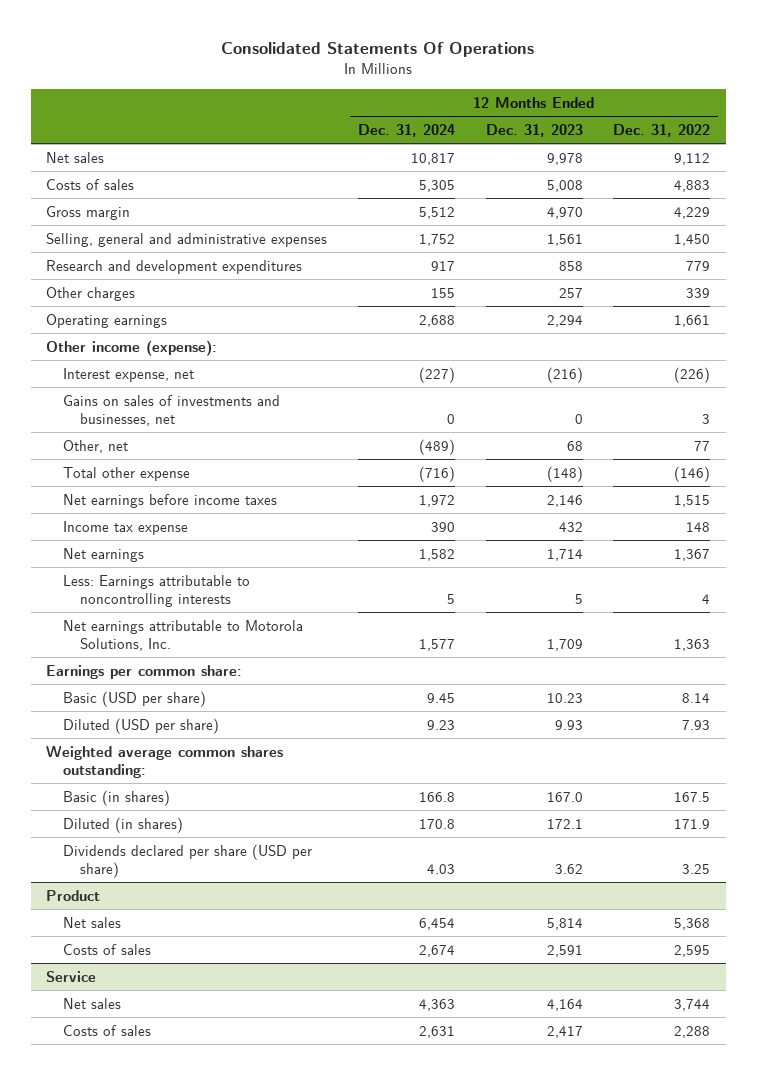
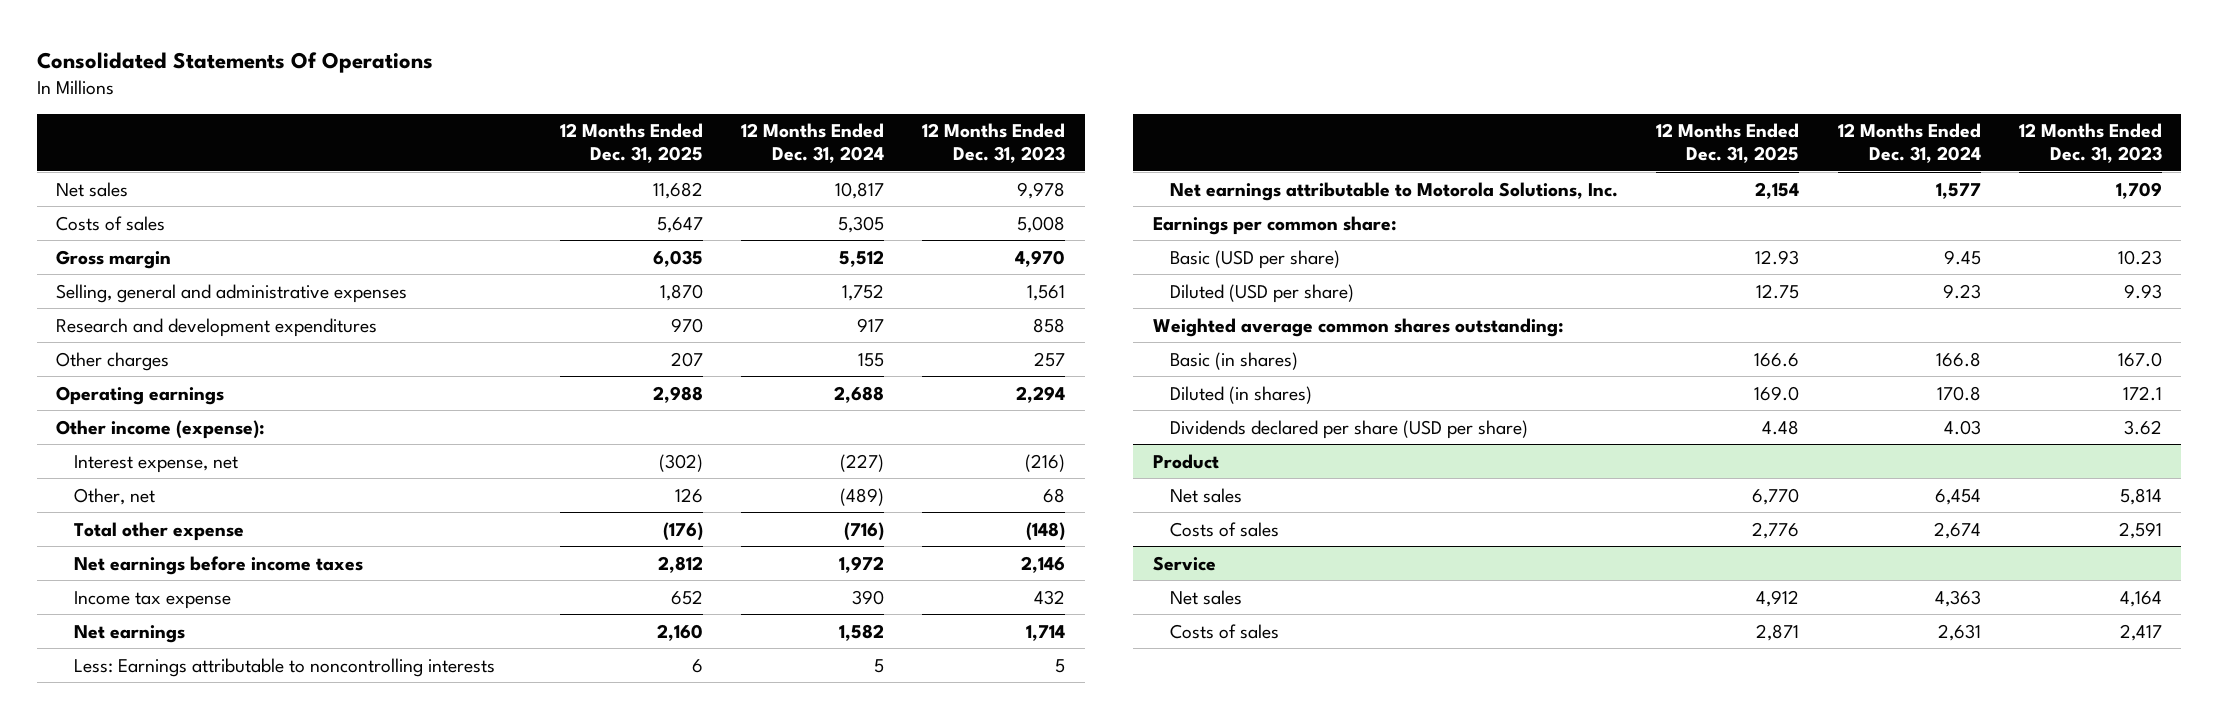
[613,124,711,138] Dec. 31, 2022 -> none
none -> [560,123,704,163] 12 Months Ended Dec. 31, 2025
[63,394,281,426] Gains on sales of investments and businesses, net -> none

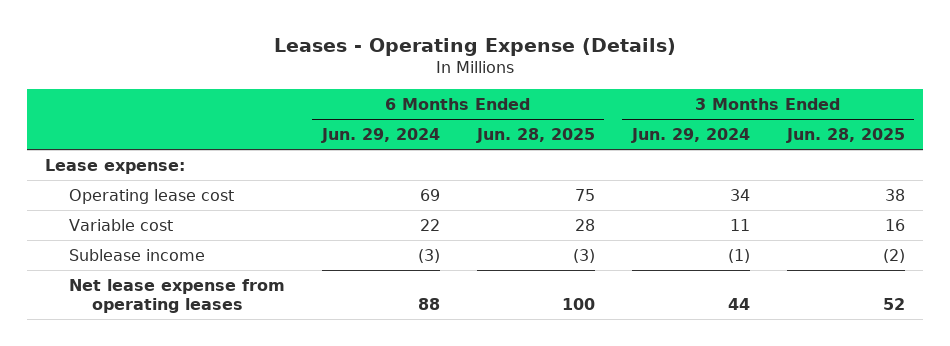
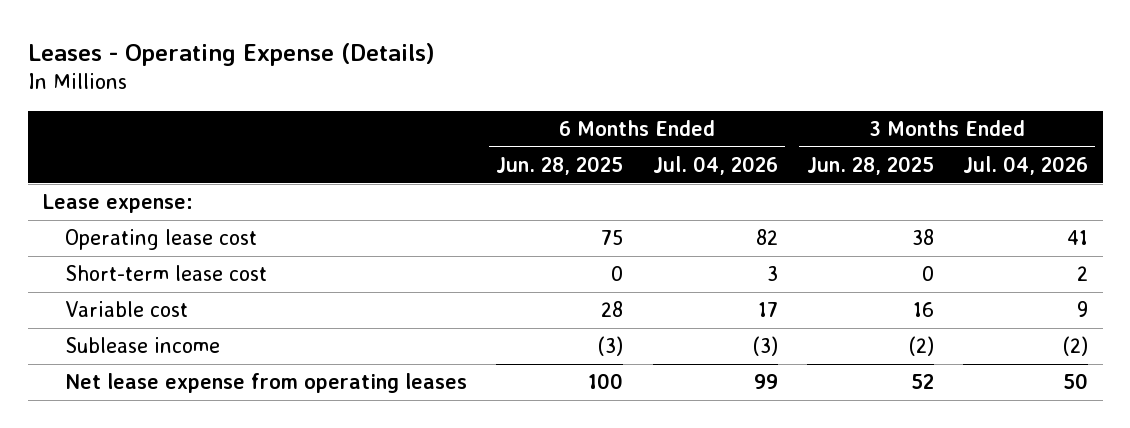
[320,128,440,144] Jun. 29, 2024 -> none
[630,128,750,144] Jun. 29, 2024 -> none
none -> [652,155,778,175] Jul. 04, 2026
none -> [963,155,1089,175] Jul. 04, 2026
none -> [64,265,267,282] Short-term lease cost

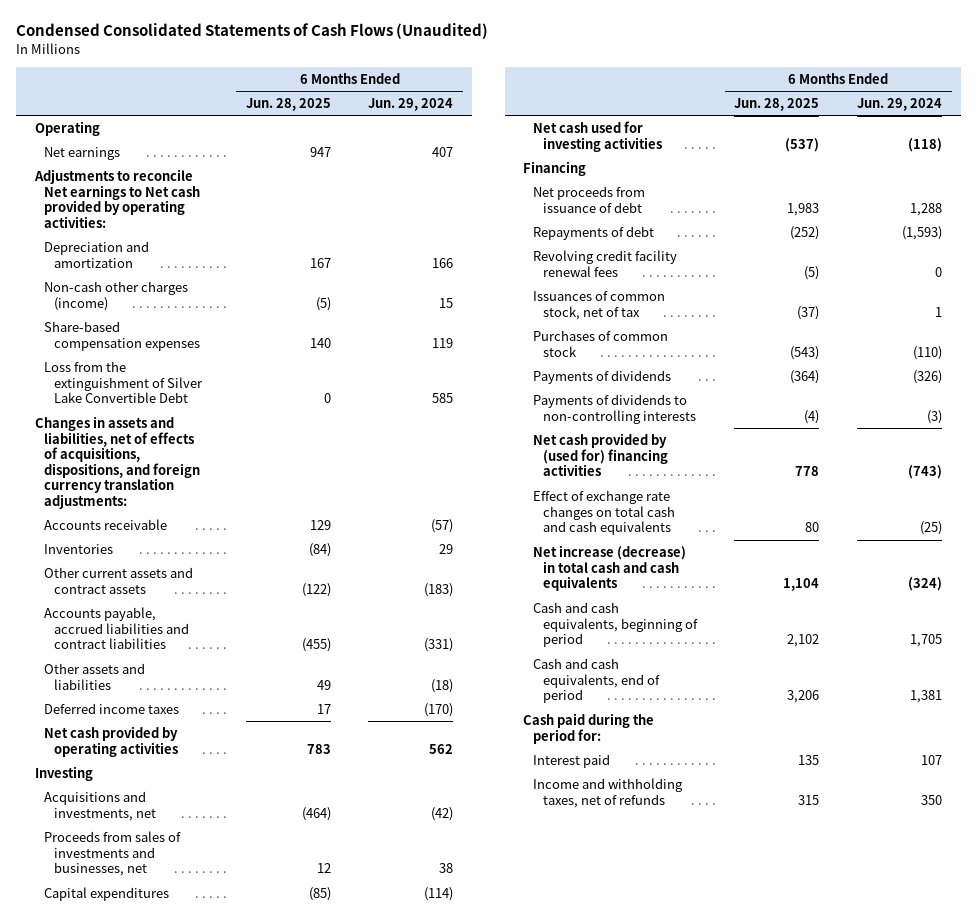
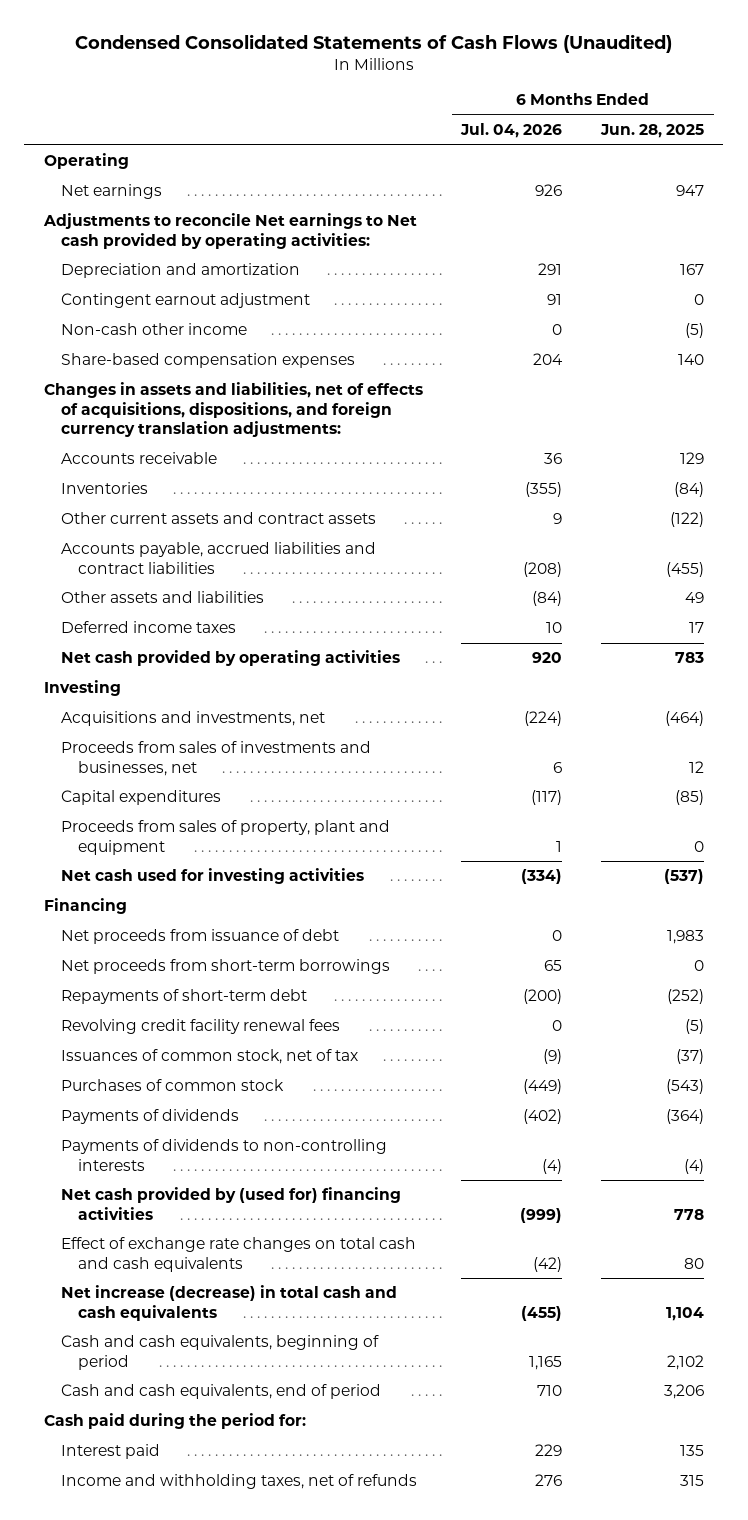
[368,98,454,112] Jun. 29, 2024 -> none
none -> [460,123,563,139] Jul. 04, 2026
none -> [61,293,311,309] Contingent earnout adjustment
[44,280,189,311] Non-cash other charges (income) -> [61,323,248,336] Non-cash other income
[44,360,204,404] Loss from the extinguishment of Silver Lake Convertible Debt -> none
none -> [61,820,391,855] Proceeds from sales of property, plant and equipment
none -> [61,959,391,975] Net proceeds from short-term borrowings
[533,225,655,240] Repayments of debt -> [61,989,308,1005] Repayments of short-term debt

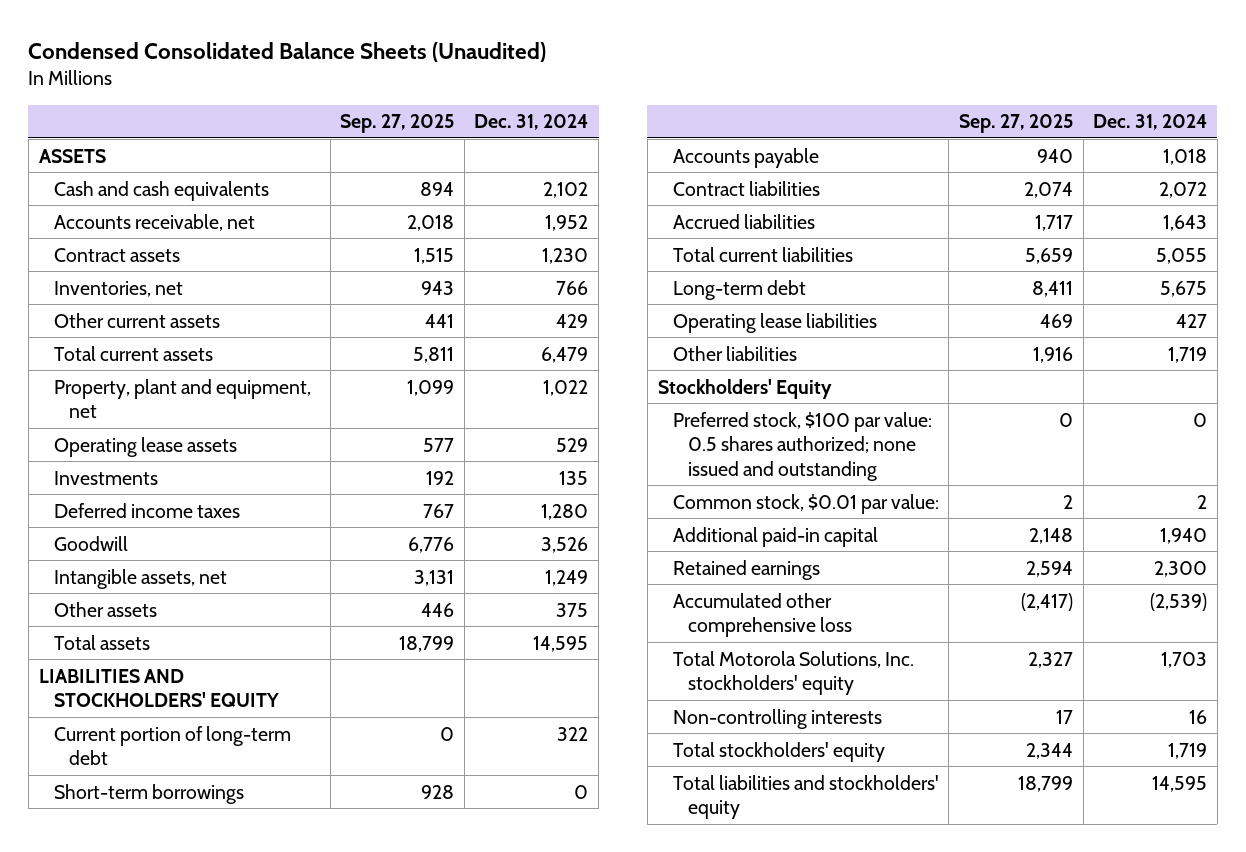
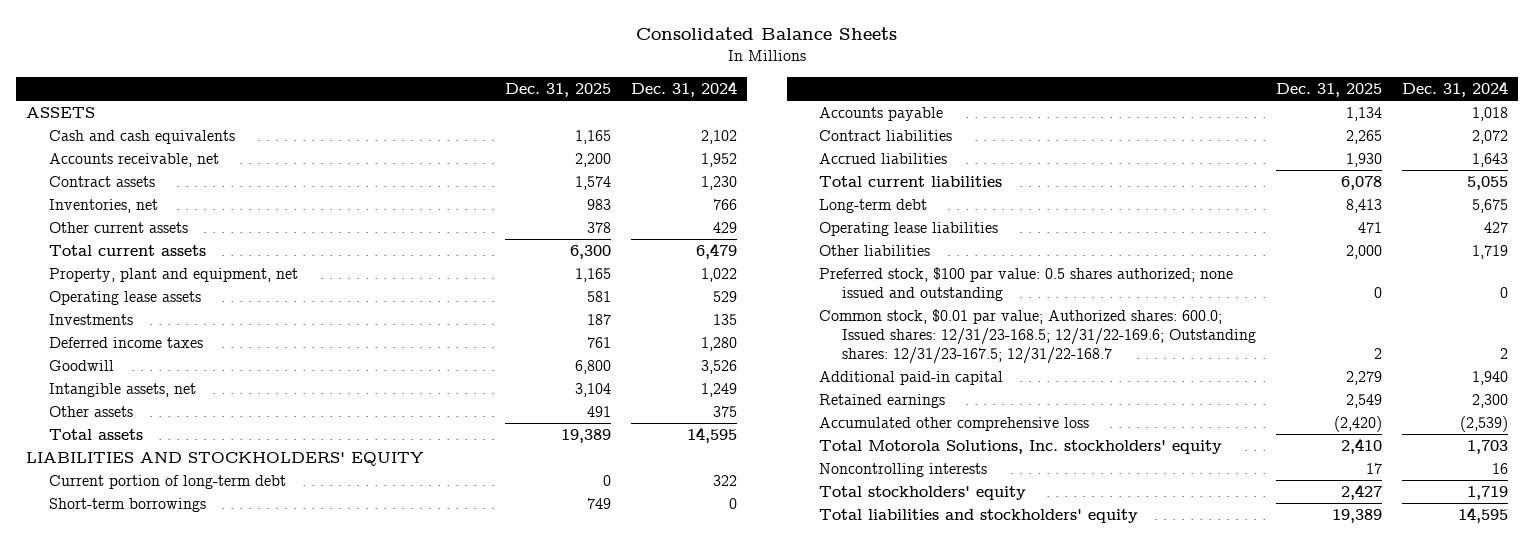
[28,41,547,62] Condensed Consolidated Balance Sheets (Unaudited) -> [635,27,897,41] Consolidated Balance Sheets
[340,114,455,134] Sep. 27, 2025 -> none
none -> [505,83,612,98] Dec. 31, 2025
[657,378,832,399] Stockholders' Equity -> none
[672,493,939,514] Common stock, $0.01 par value: -> [819,309,1257,364] Common stock, $0.01 par value; Authorized shares: 600.0; Issued shares: 12/31/23-168.5; 12/31/22-169.6; Outstanding shares: 12/31/23-167.5; 12/31/22-168.7
[672,708,882,729] Non-controlling interests -> [819,463,988,478] Noncontrolling interests

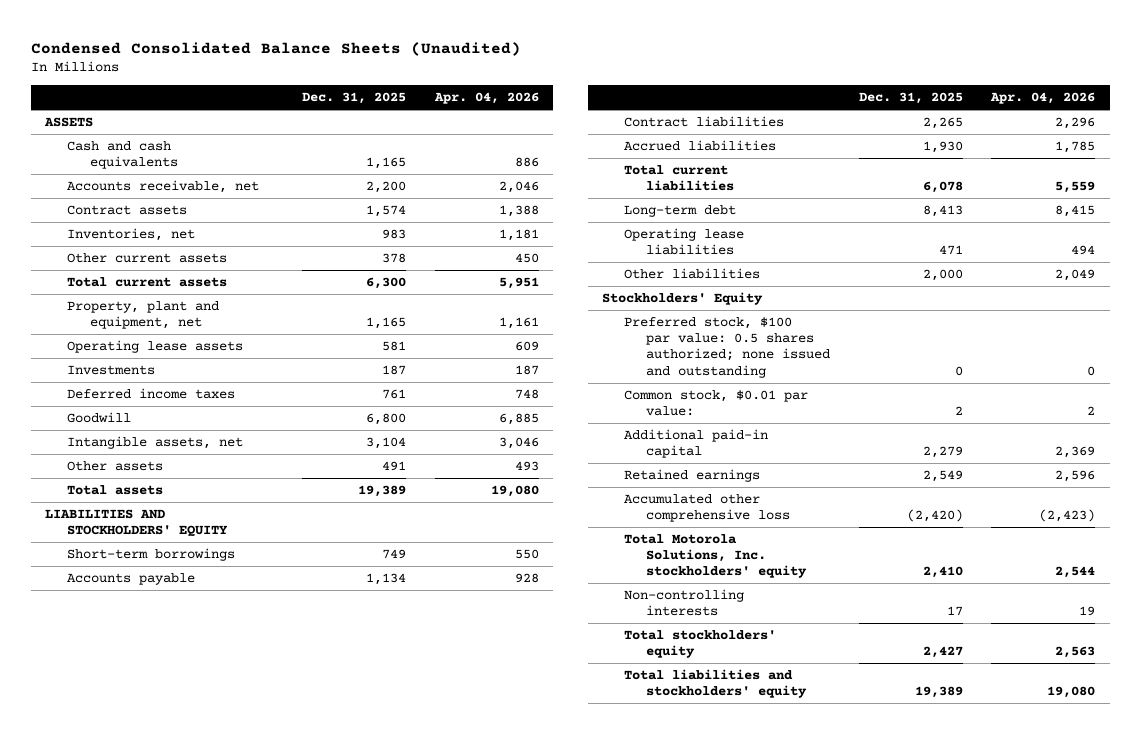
[635,27,897,41] Consolidated Balance Sheets -> [31,41,522,56] Condensed Consolidated Balance Sheets (Unaudited)
[631,81,738,98] Dec. 31, 2024 -> none
none -> [433,92,539,105] Apr. 04, 2026
[48,475,286,490] Current portion of long-term debt -> none
none -> [601,292,763,306] Stockholders' Equity
[819,309,1257,364] Common stock, $0.01 par value; Authorized shares: 600.0; Issued shares: 12/31/23-168.5; 12/31/22-169.6; Outstanding shares: 12/31/23-167.5; 12/31/22-168.7 -> [624,390,809,417] Common stock, $0.01 par value:
[819,463,988,478] Noncontrolling interests -> [624,589,745,617] Non-controlling interests

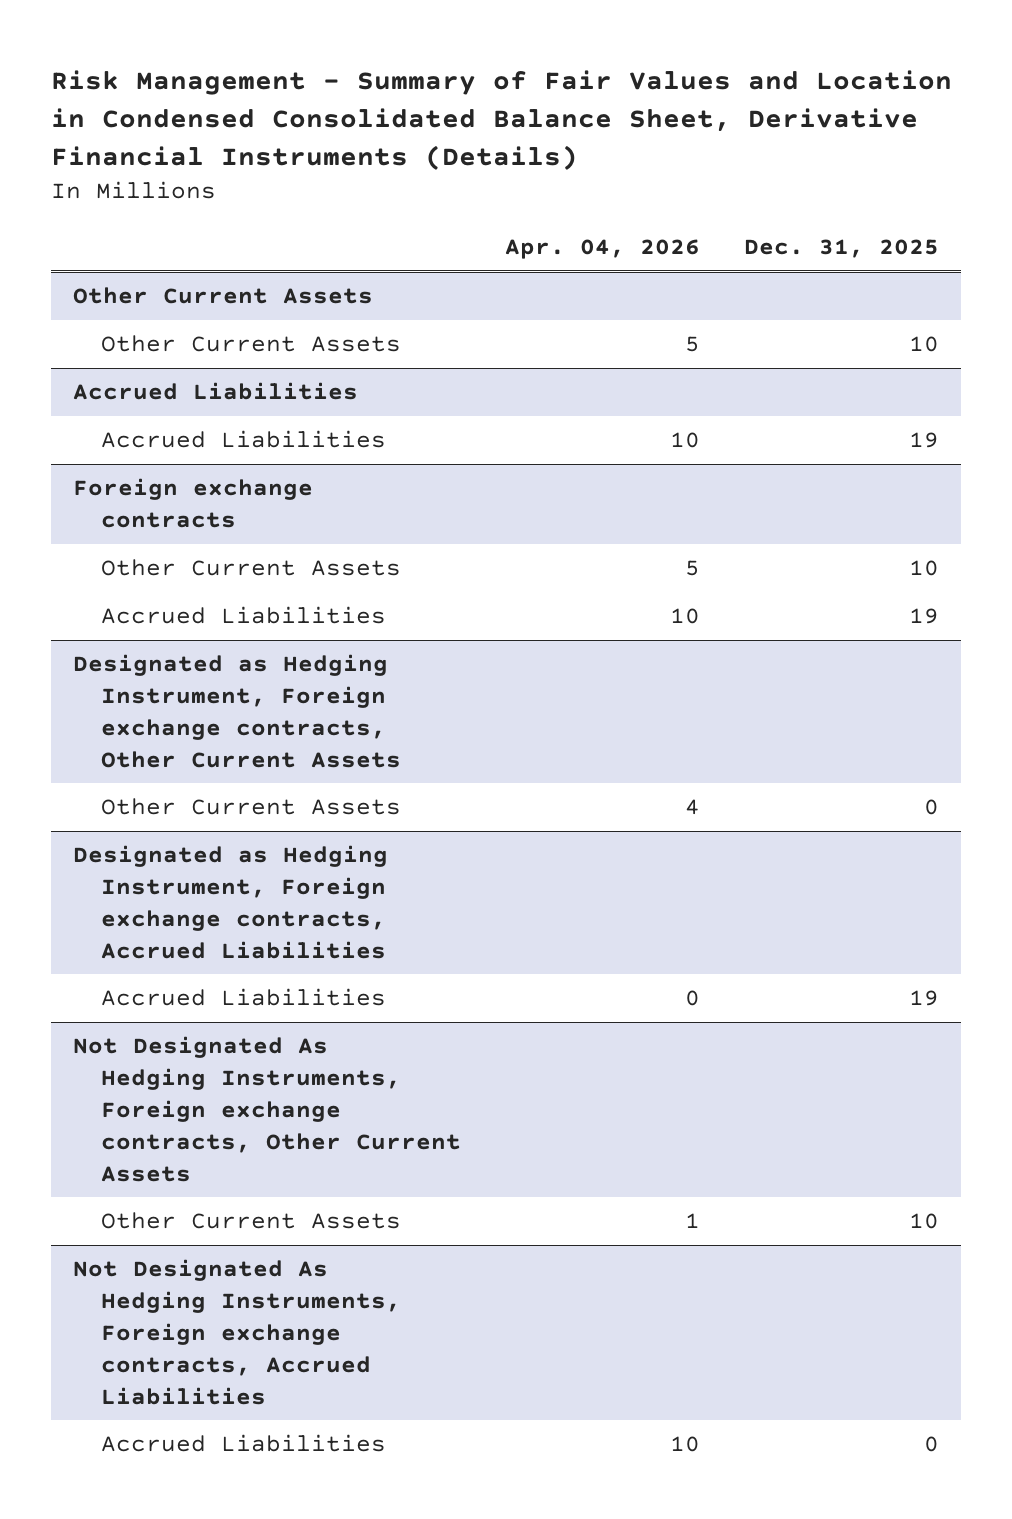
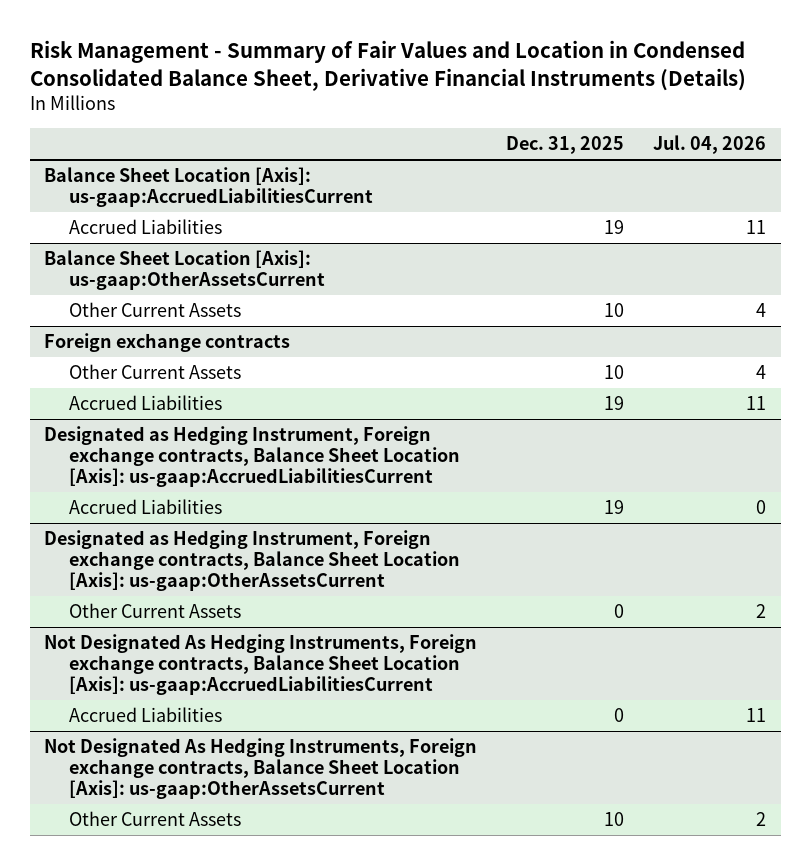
[504,239,700,260] Apr. 04, 2026 -> none
none -> [653,135,767,155] Jul. 04, 2026
[73,287,374,305] Other Current Assets -> none
[100,335,401,353] Other Current Assets -> none
[73,382,359,401] Accrued Liabilities -> none
none -> [44,167,373,207] Balance Sheet Location [Axis]: us-gaap:AccruedLiabilitiesCurrent
none -> [44,250,325,290] Balance Sheet Location [Axis]: us-gaap:OtherAssetsCurrent
none -> [68,302,241,318] Other Current Assets
[73,654,401,768] Designated as Hedging Instrument, Foreign exchange contracts, Other Current Assets -> none
[100,798,401,816] Other Current Assets -> none
[73,845,389,959] Designated as Hedging Instrument, Foreign exchange contracts, Accrued Liabilities -> none
none -> [44,426,460,487] Designated as Hedging Instrument, Foreign exchange contracts, Balance Sheet Location [Axis]: us-gaap:AccruedLiabilitiesCurrent
[73,1036,461,1182] Not Designated As Hedging Instruments, Foreign exchange contracts, Other Current Assets -> none
[73,1259,401,1405] Not Designated As Hedging Instruments, Foreign exchange contracts, Accrued Liabilities -> none
none -> [44,530,460,591] Designated as Hedging Instrument, Foreign exchange contracts, Balance Sheet Location [Axis]: us-gaap:OtherAssetsCurrent
[909,1213,940,1230] 10 -> [614,604,625,619] 0
none -> [44,634,478,695] Not Designated As Hedging Instruments, Foreign exchange contracts, Balance Sheet Location [Axis]: us-gaap:AccruedLiabilitiesCurrent
none -> [44,738,478,799] Not Designated As Hedging Instruments, Foreign exchange contracts, Balance Sheet Location [Axis]: us-gaap:OtherAssetsCurrent
none -> [68,811,241,827] Other Current Assets

